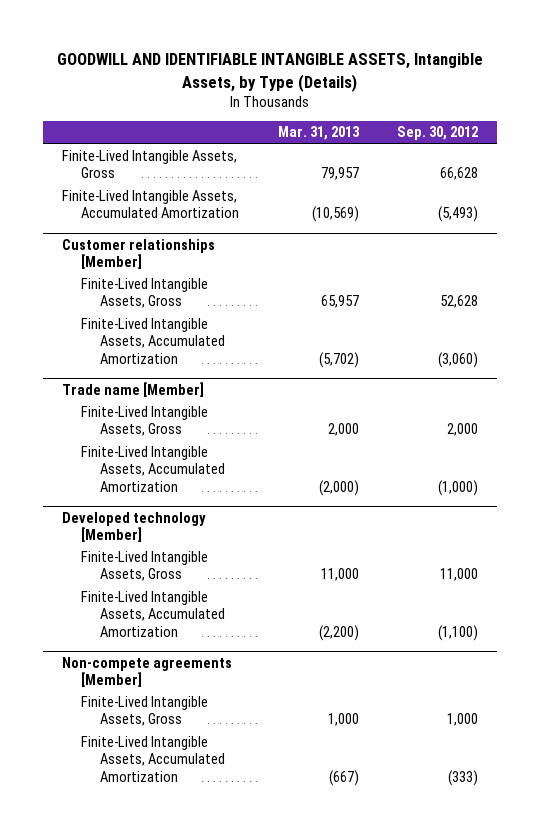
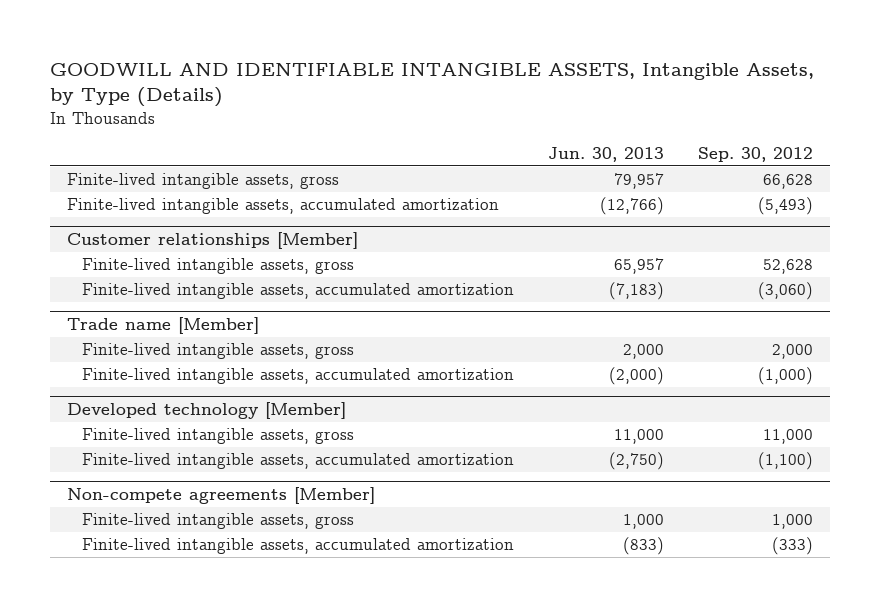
[277,126,360,141] Mar. 31, 2013 -> none
none -> [547,146,664,162] Jun. 30, 2013
[62,150,238,179] Finite-Lived Intangible Assets, Gross -> [67,173,340,190] Finite-lived intangible assets, gross
[62,190,240,219] Finite-Lived Intangible Assets, Accumulated Amortization -> [67,198,500,215] Finite-lived intangible assets, accumulated amortization
[81,278,209,309] Finite-Lived Intangible Assets, Gross -> [81,258,354,275] Finite-lived intangible assets, gross
[81,318,226,364] Finite-Lived Intangible Assets, Accumulated Amortization -> [81,283,514,300] Finite-lived intangible assets, accumulated amortization
[81,406,209,437] Finite-Lived Intangible Assets, Gross -> [81,343,354,360] Finite-lived intangible assets, gross
[81,446,226,492] Finite-Lived Intangible Assets, Accumulated Amortization -> [81,368,514,385] Finite-lived intangible assets, accumulated amortization
[81,551,209,582] Finite-Lived Intangible Assets, Gross -> [81,428,354,445] Finite-lived intangible assets, gross
[81,591,226,637] Finite-Lived Intangible Assets, Accumulated Amortization -> [81,453,514,470] Finite-lived intangible assets, accumulated amortization
[81,696,209,727] Finite-Lived Intangible Assets, Gross -> [81,513,354,530] Finite-lived intangible assets, gross
[81,736,226,782] Finite-Lived Intangible Assets, Accumulated Amortization -> [81,538,514,555] Finite-lived intangible assets, accumulated amortization

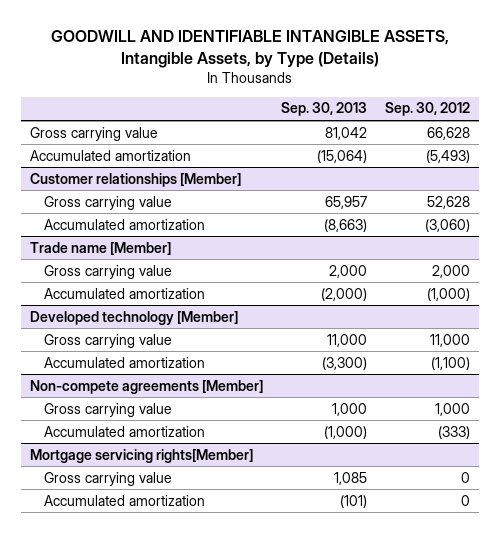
[547,146,664,162] Jun. 30, 2013 -> none
none -> [281,102,368,117] Sep. 30, 2013
[67,173,340,190] Finite-lived intangible assets, gross -> [30,126,159,141] Gross carrying value
[67,198,500,215] Finite-lived intangible assets, accumulated amortization -> [30,149,192,161] Accumulated amortization
[81,258,354,275] Finite-lived intangible assets, gross -> [43,195,172,210] Gross carrying value
[81,283,514,300] Finite-lived intangible assets, accumulated amortization -> [43,218,205,230] Accumulated amortization
[81,343,354,360] Finite-lived intangible assets, gross -> [43,264,172,279] Gross carrying value
[81,368,514,385] Finite-lived intangible assets, accumulated amortization -> [43,287,205,299] Accumulated amortization
[81,428,354,445] Finite-lived intangible assets, gross -> [43,333,172,348] Gross carrying value
[81,453,514,470] Finite-lived intangible assets, accumulated amortization -> [43,356,205,368] Accumulated amortization
[81,513,354,530] Finite-lived intangible assets, gross -> [43,402,172,417] Gross carrying value
[81,538,514,555] Finite-lived intangible assets, accumulated amortization -> [43,425,205,437] Accumulated amortization
none -> [30,448,254,463] Mortgage servicing rights[Member]
none -> [43,471,172,486] Gross carrying value
none -> [43,494,205,506] Accumulated amortization

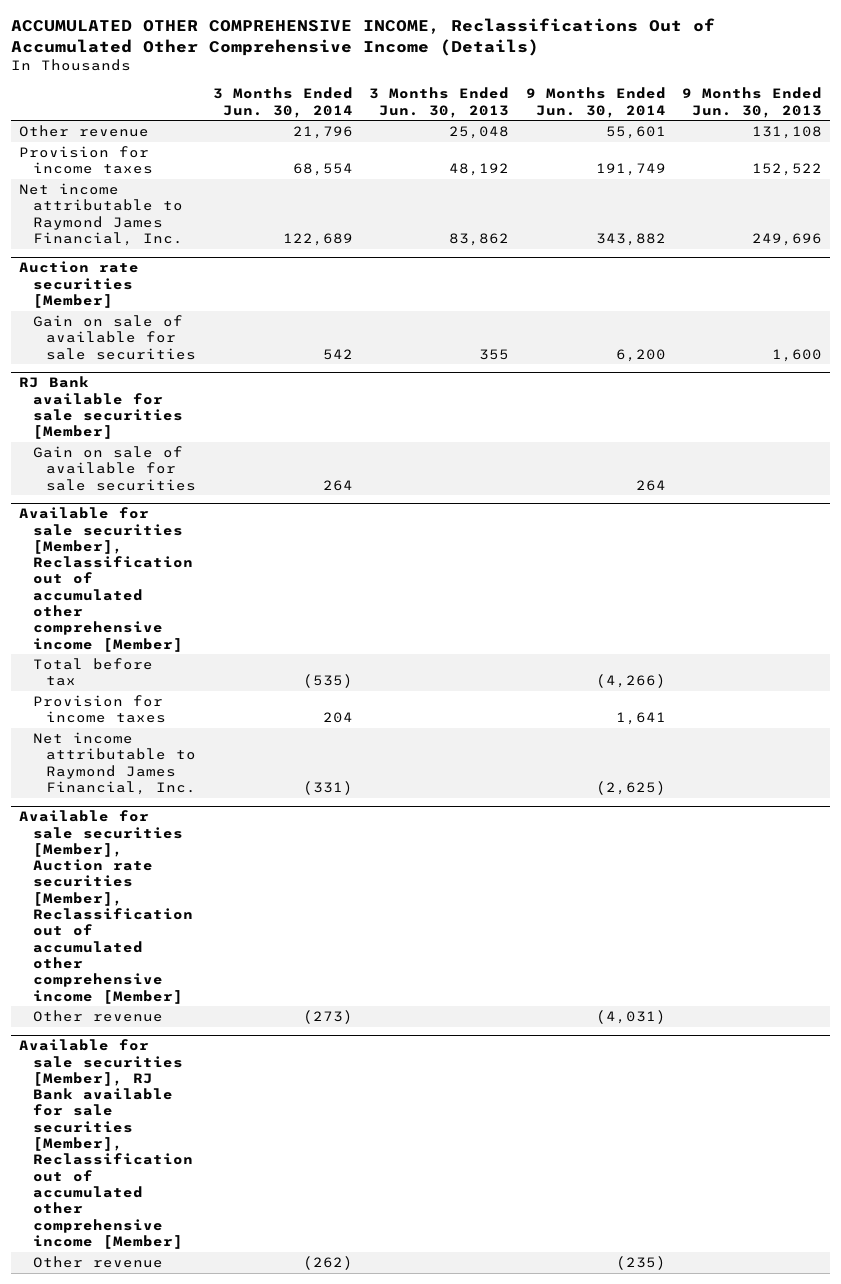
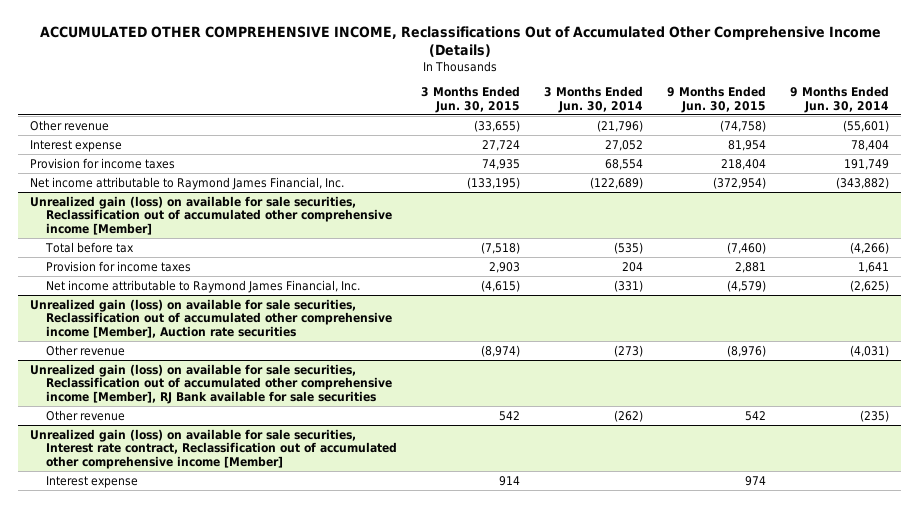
[369,87,510,118] 3 Months Ended Jun. 30, 2013 -> none
[682,87,823,118] 9 Months Ended Jun. 30, 2013 -> none
none -> [421,86,521,113] 3 Months Ended Jun. 30, 2015
none -> [666,86,766,113] 9 Months Ended Jun. 30, 2015
[292,126,353,140] 21,796 -> [597,119,644,132] (21,796)
[605,126,666,140] 55,601 -> [842,119,889,132] (55,601)
none -> [30,139,123,152] Interest expense
[19,261,140,308] Auction rate securities [Member] -> none
[32,315,197,360] Gain on sale of available for sale securities -> none
[19,376,183,440] RJ Bank available for sale securities [Member] -> none
[32,446,197,491] Gain on sale of available for sale securities -> none
[282,232,353,246] 122,689 -> [590,176,644,189] (122,689)
[595,232,666,246] 343,882 -> [835,176,889,189] (343,882)
[19,507,193,652] Available for sale securities [Member], Reclassification out of accumulated other comprehensive income [Member] -> [30,195,393,236] Unrealized gain (loss) on available for sale securities, Reclassification out of accumulated other comprehensive income [Member]
[19,810,193,1004] Available for sale securities [Member], Auction rate securities [Member], Reclassification out of accumulated other comprehensive income [Member] -> [30,298,393,339] Unrealized gain (loss) on available for sale securities, Reclassification out of accumulated other comprehensive income [Member], Auction rate securities
[19,1039,193,1250] Available for sale securities [Member], RJ Bank available for sale securities [Member], Reclassification out of accumulated other comprehensive income [Member] -> [30,363,393,405] Unrealized gain (loss) on available for sale securities, Reclassification out of accumulated other comprehensive income [Member], RJ Bank available for sale securities
none -> [30,428,398,470] Unrealized gain (loss) on available for sale securities, Interest rate contract, Reclassification out of accumulated other comprehensive income [Member]
none -> [46,475,139,488] Interest expense

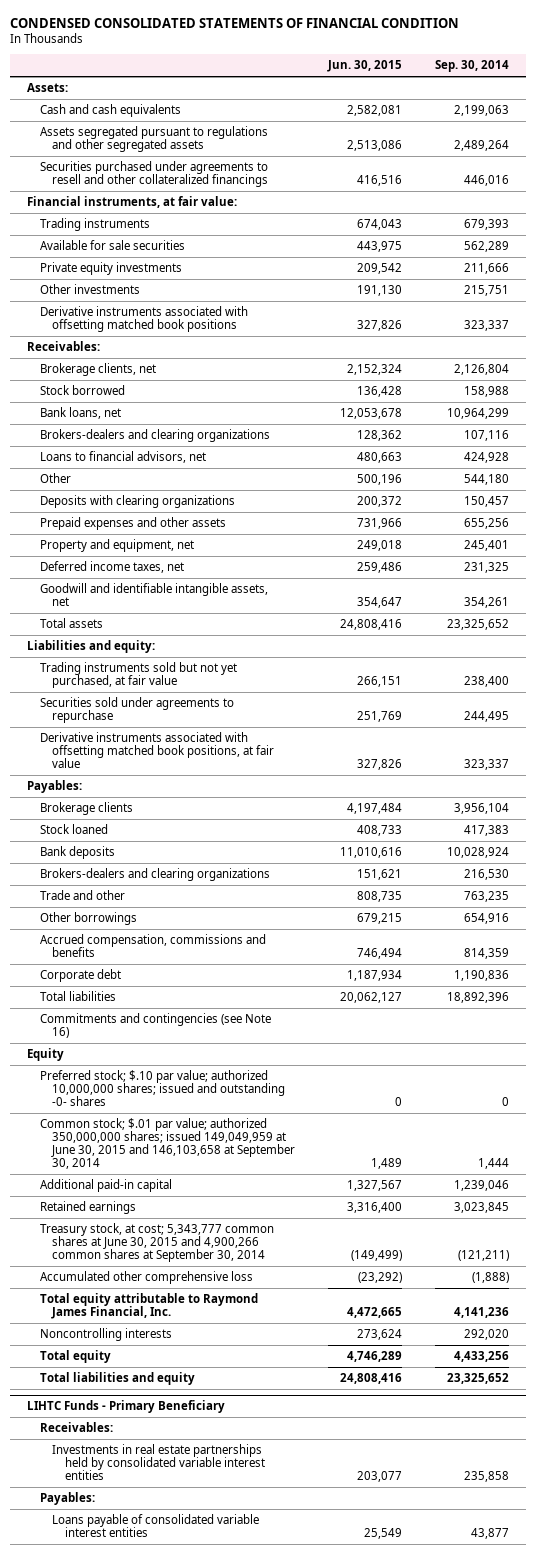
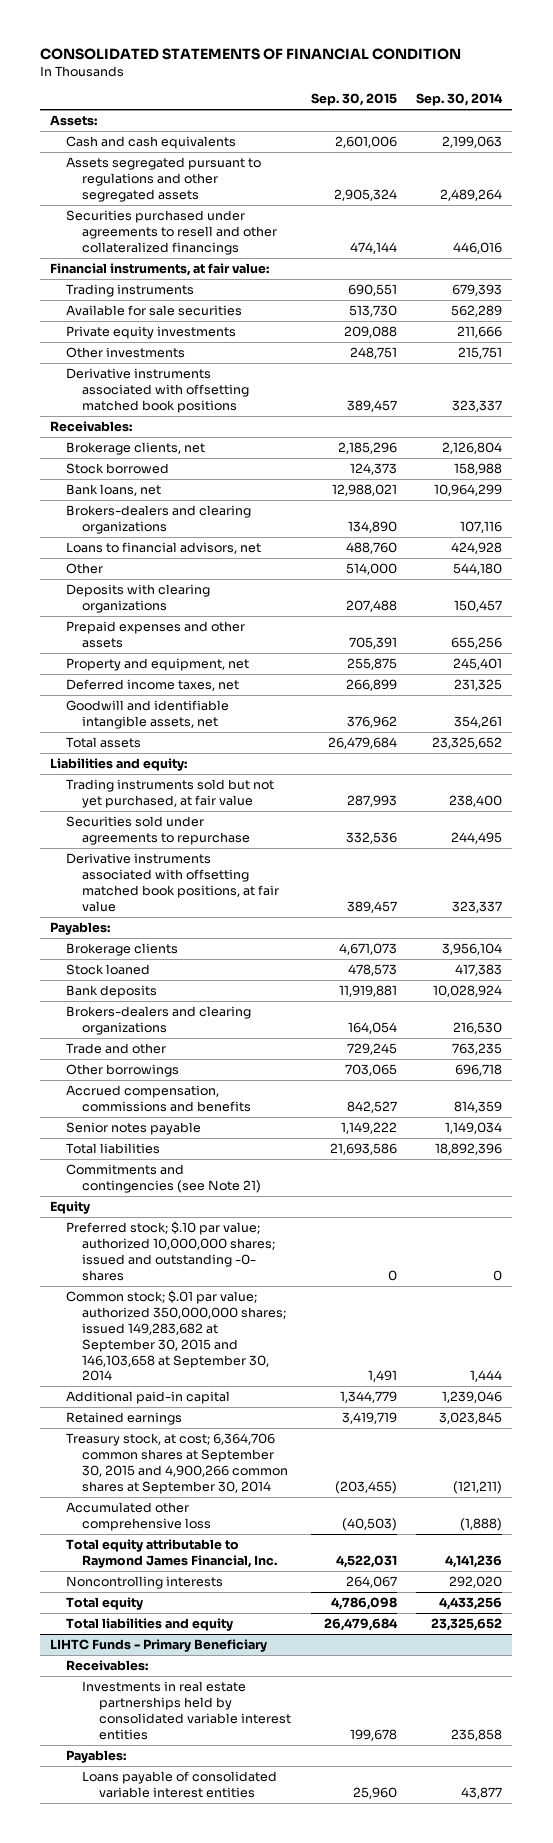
[10,17,460,28] CONDENSED CONSOLIDATED STATEMENTS OF FINANCIAL CONDITION -> [40,48,462,61] CONSOLIDATED STATEMENTS OF FINANCIAL CONDITION
[327,60,403,73] Jun. 30, 2015 -> none
none -> [310,93,397,107] Sep. 30, 2015
[464,912,510,924] 654,916 -> [455,1064,503,1077] 696,718
[39,968,121,982] Corporate debt -> none
none -> [66,1122,202,1136] Senior notes payable
[39,1012,271,1038] Commitments and contingencies (see Note 16) -> [66,1164,262,1193] Commitments and contingencies (see Note 21)
[39,1117,296,1170] Common stock; $.01 par value; authorized 350,000,000 shares; issued 149,049,959 at June 30, 2015 and 146,103,658 at September 30, 2014 -> [66,1290,287,1382] Common stock; $.01 par value; authorized 350,000,000 shares; issued 149,283,682 at September 30, 2015 and 146,103,658 at September 30, 2014
[39,1222,274,1263] Treasury stock, at cost; 5,343,777 common shares at June 30, 2015 and 4,900,266 common shares at September 30, 2014 -> [66,1433,289,1494] Treasury stock, at cost; 6,364,706 common shares at September 30, 2015 and 4,900,266 common shares at September 30, 2014

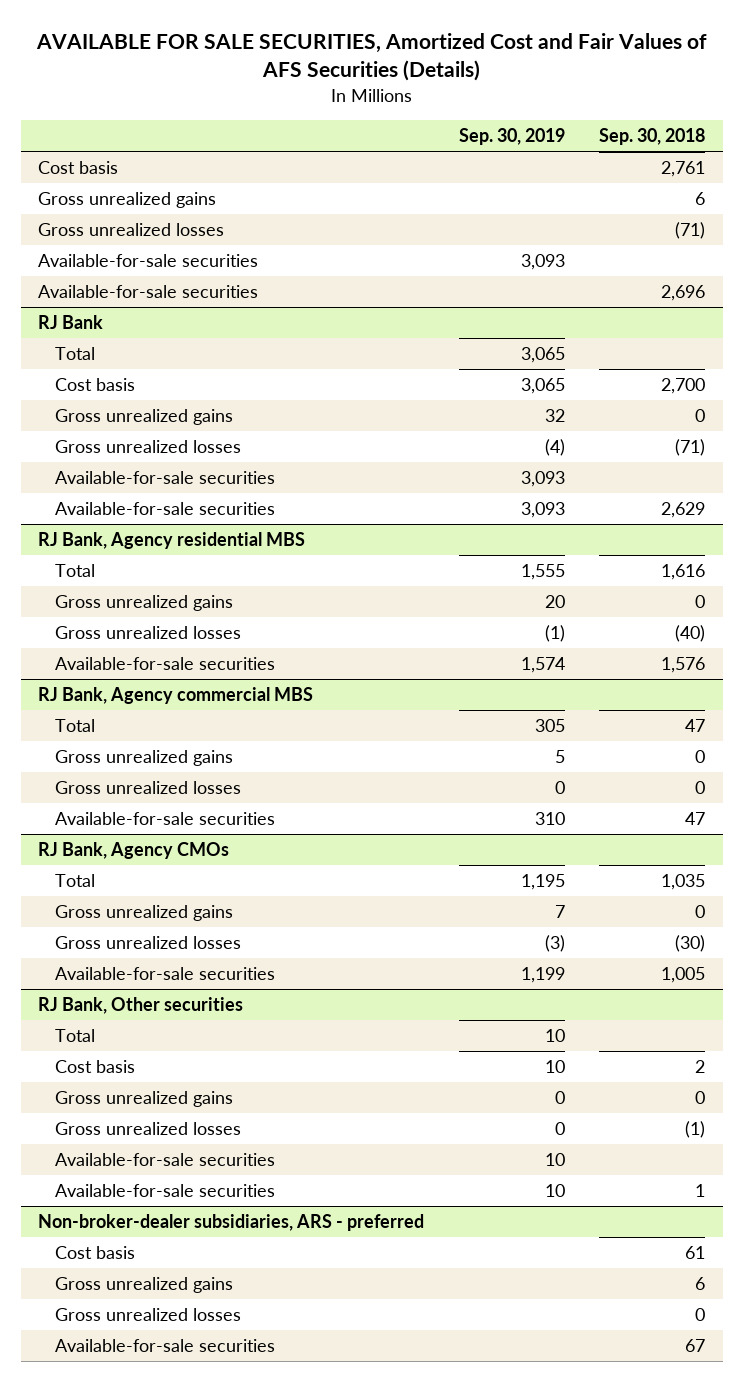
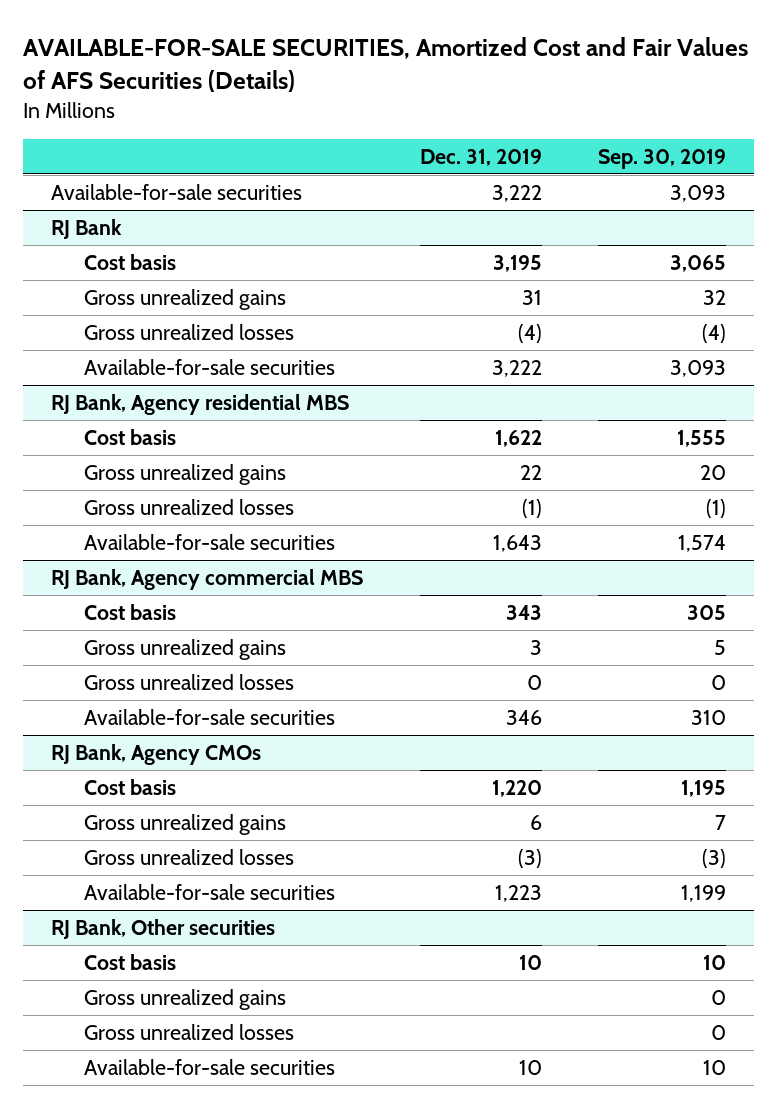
[35,32,707,82] AVAILABLE FOR SALE SECURITIES, Amortized Cost and Fair Values of AFS Securities (Details) -> [22,36,748,92] AVAILABLE-FOR-SALE SECURITIES, Amortized Cost and Fair Values of AFS Securities (Details)
[599,127,706,145] Sep. 30, 2018 -> none
none -> [419,148,542,166] Dec. 31, 2019
[38,161,119,175] Cost basis -> none
[38,192,217,209] Gross unrealized gains -> none
[38,223,225,237] Gross unrealized losses -> none
[38,285,259,299] Available-for-sale securities -> none
[54,347,95,361] Total -> none
[54,502,275,516] Available-for-sale securities -> none
[54,564,95,578] Total -> [83,428,176,445] Cost basis
[54,719,95,733] Total -> [83,603,176,620] Cost basis
[54,874,95,888] Total -> [83,778,176,795] Cost basis
[54,1029,95,1043] Total -> none
[54,1184,275,1198] Available-for-sale securities -> none
[38,1214,425,1232] Non-broker-dealer subsidiaries, ARS - preferred -> none
[54,1246,135,1260] Cost basis -> none
[54,1277,233,1294] Gross unrealized gains -> none
[54,1308,241,1322] Gross unrealized losses -> none
[54,1339,275,1353] Available-for-sale securities -> none

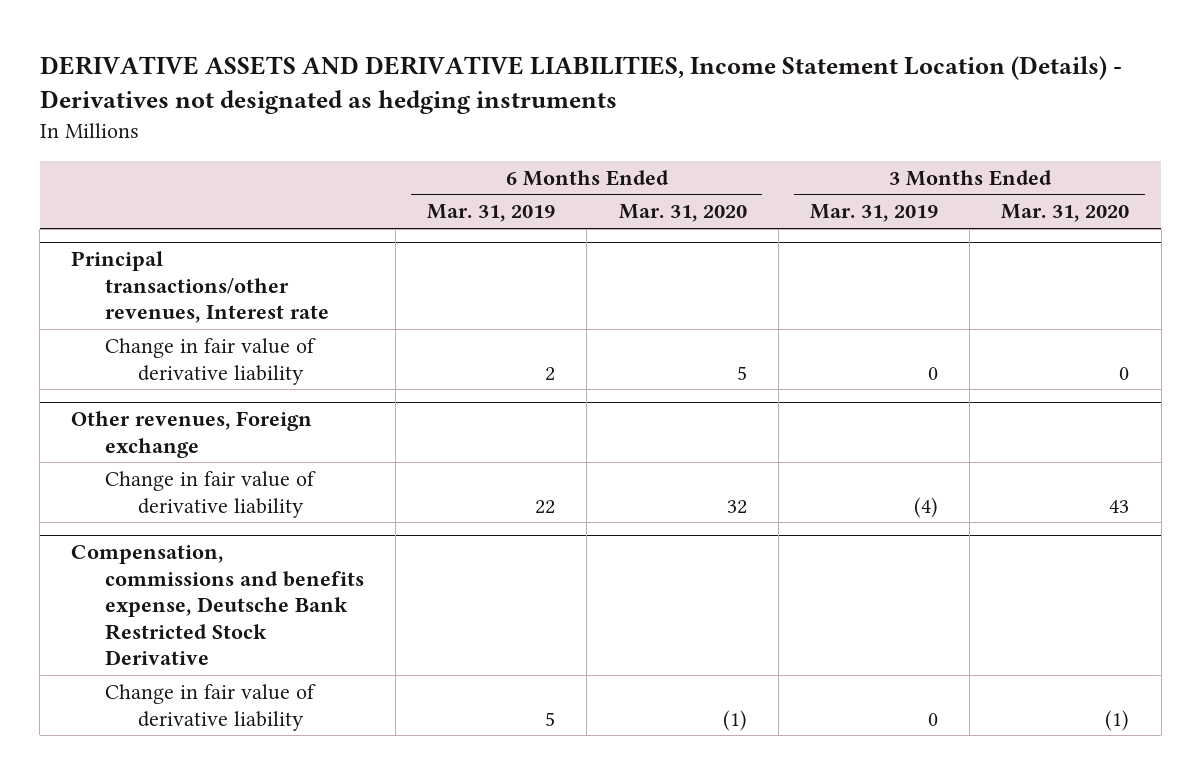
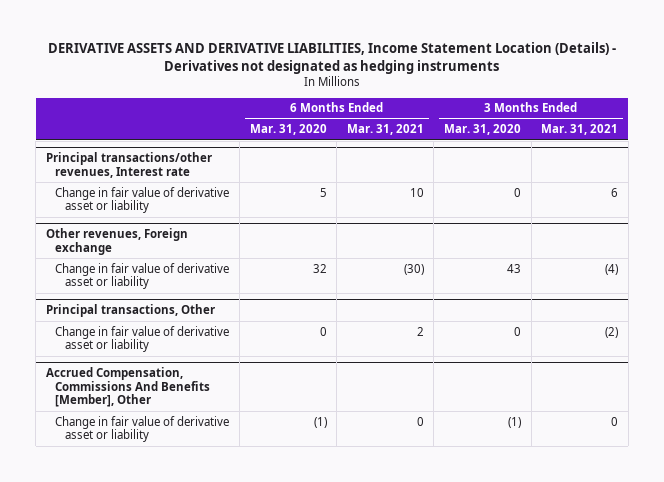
[427,204,556,223] Mar. 31, 2019 -> none
[810,204,939,223] Mar. 31, 2019 -> none
none -> [346,124,424,136] Mar. 31, 2021
none -> [541,124,619,136] Mar. 31, 2021
[104,338,316,385] Change in fair value of derivative liability -> [55,186,230,214] Change in fair value of derivative asset or liability
[71,545,364,666] Compensation, commissions and benefits expense, Deutsche Bank Restricted Stock Derivative -> none
[104,471,316,518] Change in fair value of derivative liability -> [55,262,230,290] Change in fair value of derivative asset or liability
none -> [45,304,215,318] Principal transactions, Other
[104,684,316,731] Change in fair value of derivative liability -> [55,325,230,353] Change in fair value of derivative asset or liability
[722,709,747,731] (1) -> [319,326,327,336] 0
[1105,709,1130,731] (1) -> [514,326,522,336] 0
none -> [45,367,211,408] Accrued Compensation, Commissions And Benefits [Member], Other
none -> [55,415,230,443] Change in fair value of derivative asset or liability

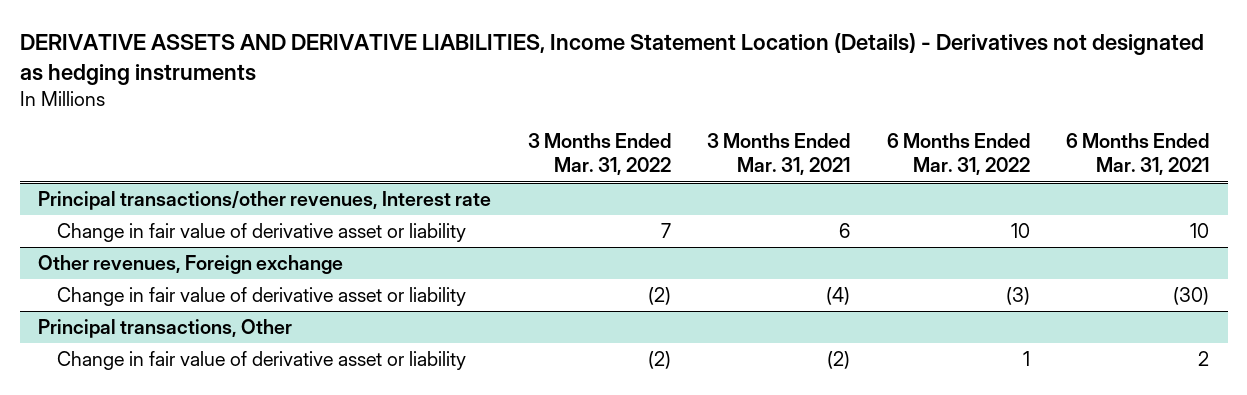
[249,124,327,136] Mar. 31, 2020 -> none
[444,124,522,136] Mar. 31, 2020 -> none
none -> [527,133,671,176] 3 Months Ended Mar. 31, 2022
none -> [886,133,1030,176] 6 Months Ended Mar. 31, 2022
[45,367,211,408] Accrued Compensation, Commissions And Benefits [Member], Other -> none
[55,415,230,443] Change in fair value of derivative asset or liability -> none

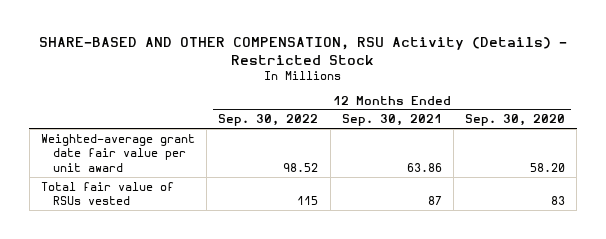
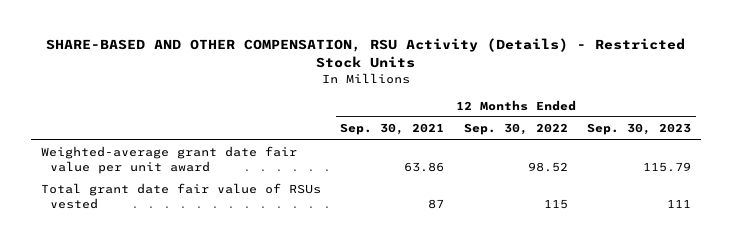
[39,36,568,65] SHARE-BASED AND OTHER COMPENSATION, RSU Activity (Details) - Restricted Stock -> [46,38,686,69] SHARE-BASED AND OTHER COMPENSATION, RSU Activity (Details) - Restricted Stock Units
[465,114,566,127] Sep. 30, 2020 -> none
none -> [587,123,692,136] Sep. 30, 2023
[41,181,175,206] Total fair value of RSUs vested -> [41,183,322,210] Total grant date fair value of RSUs vested

